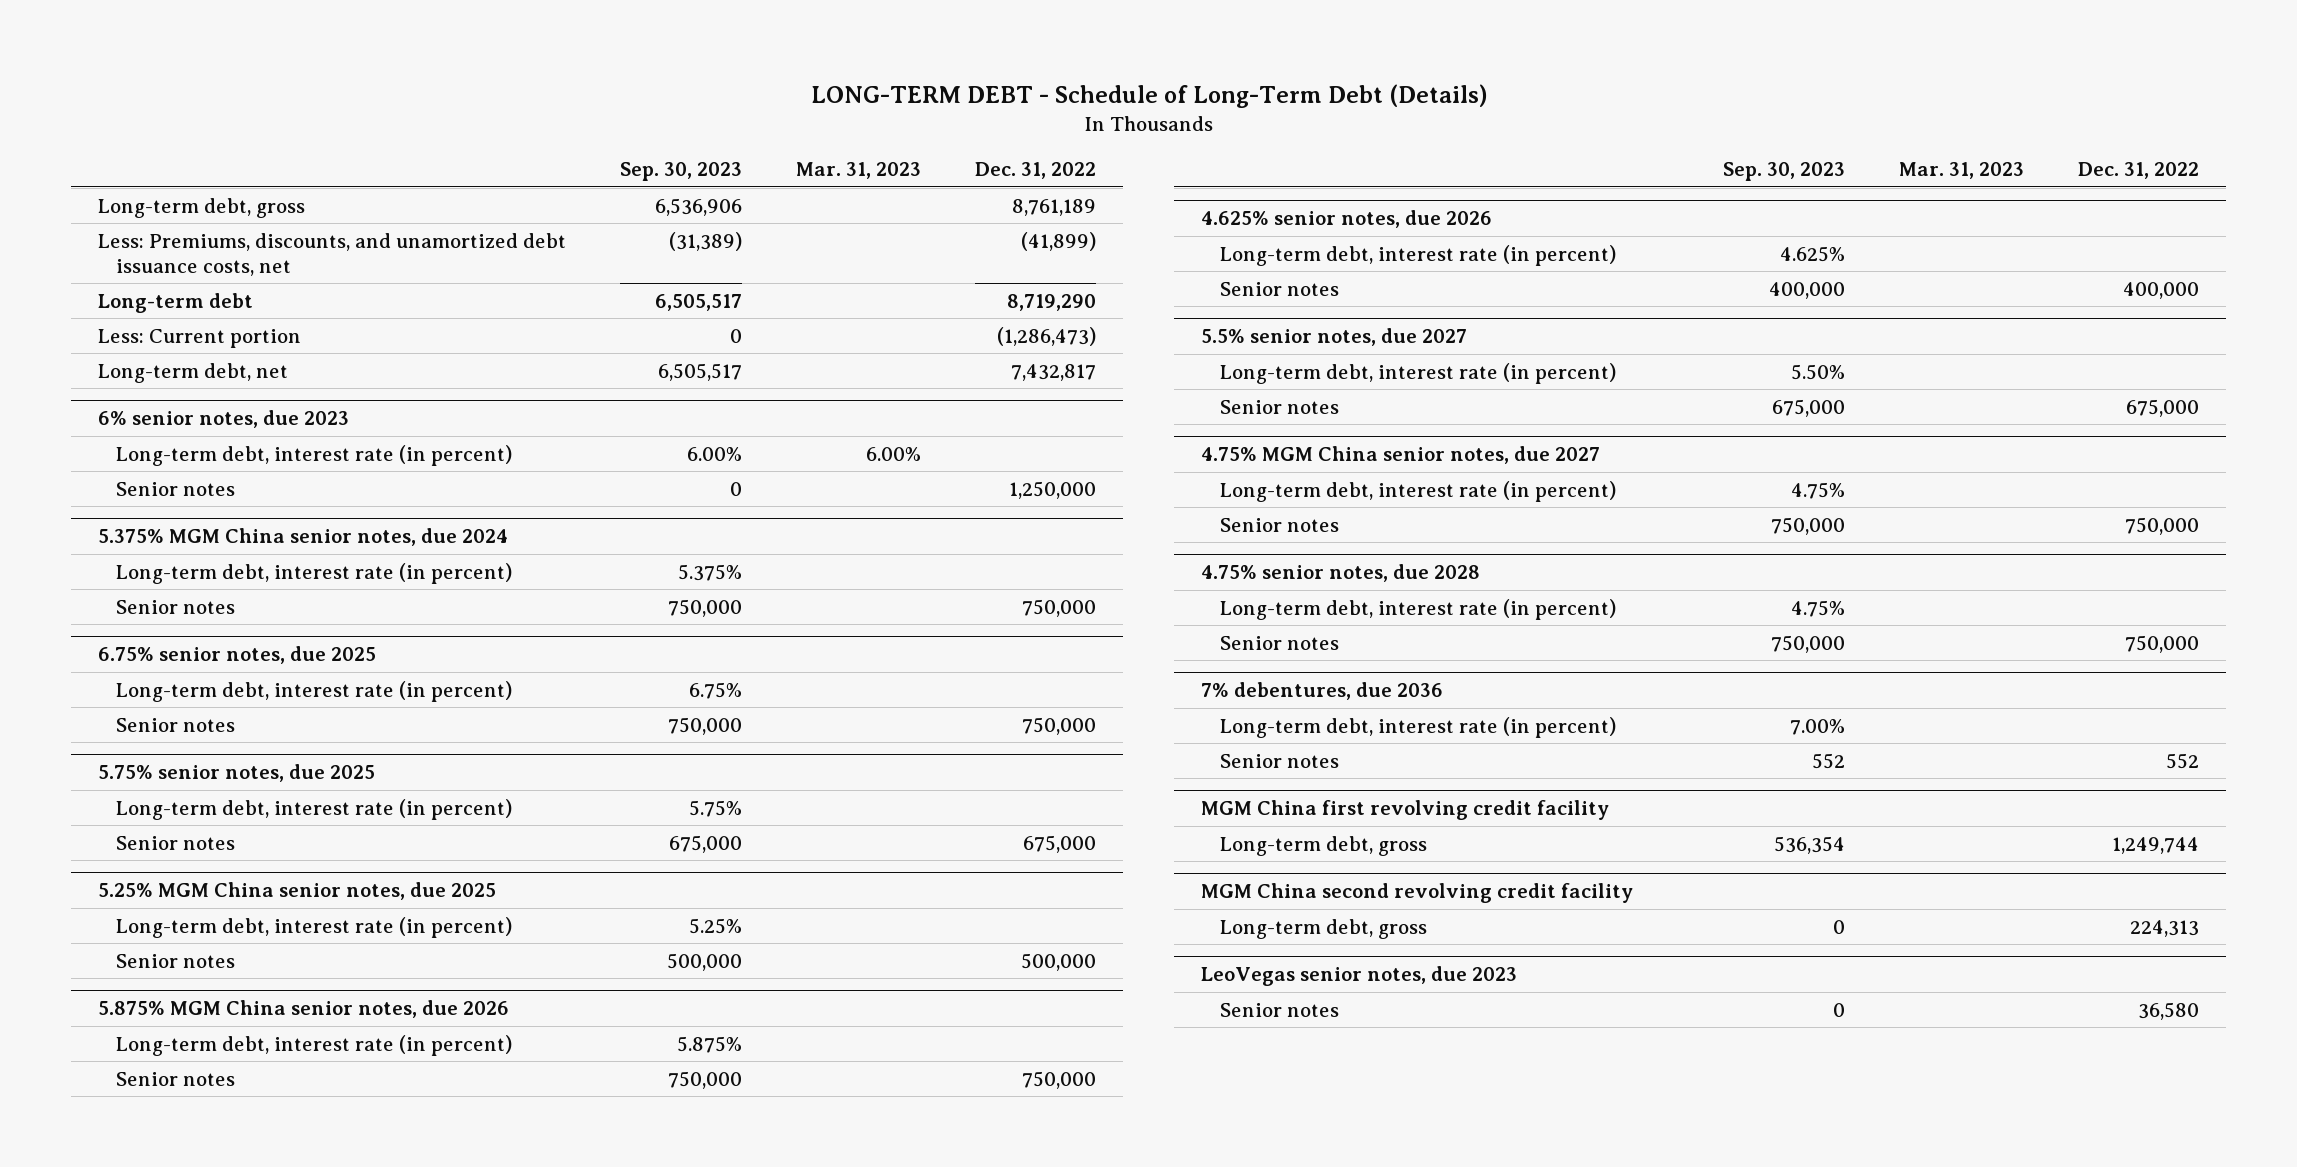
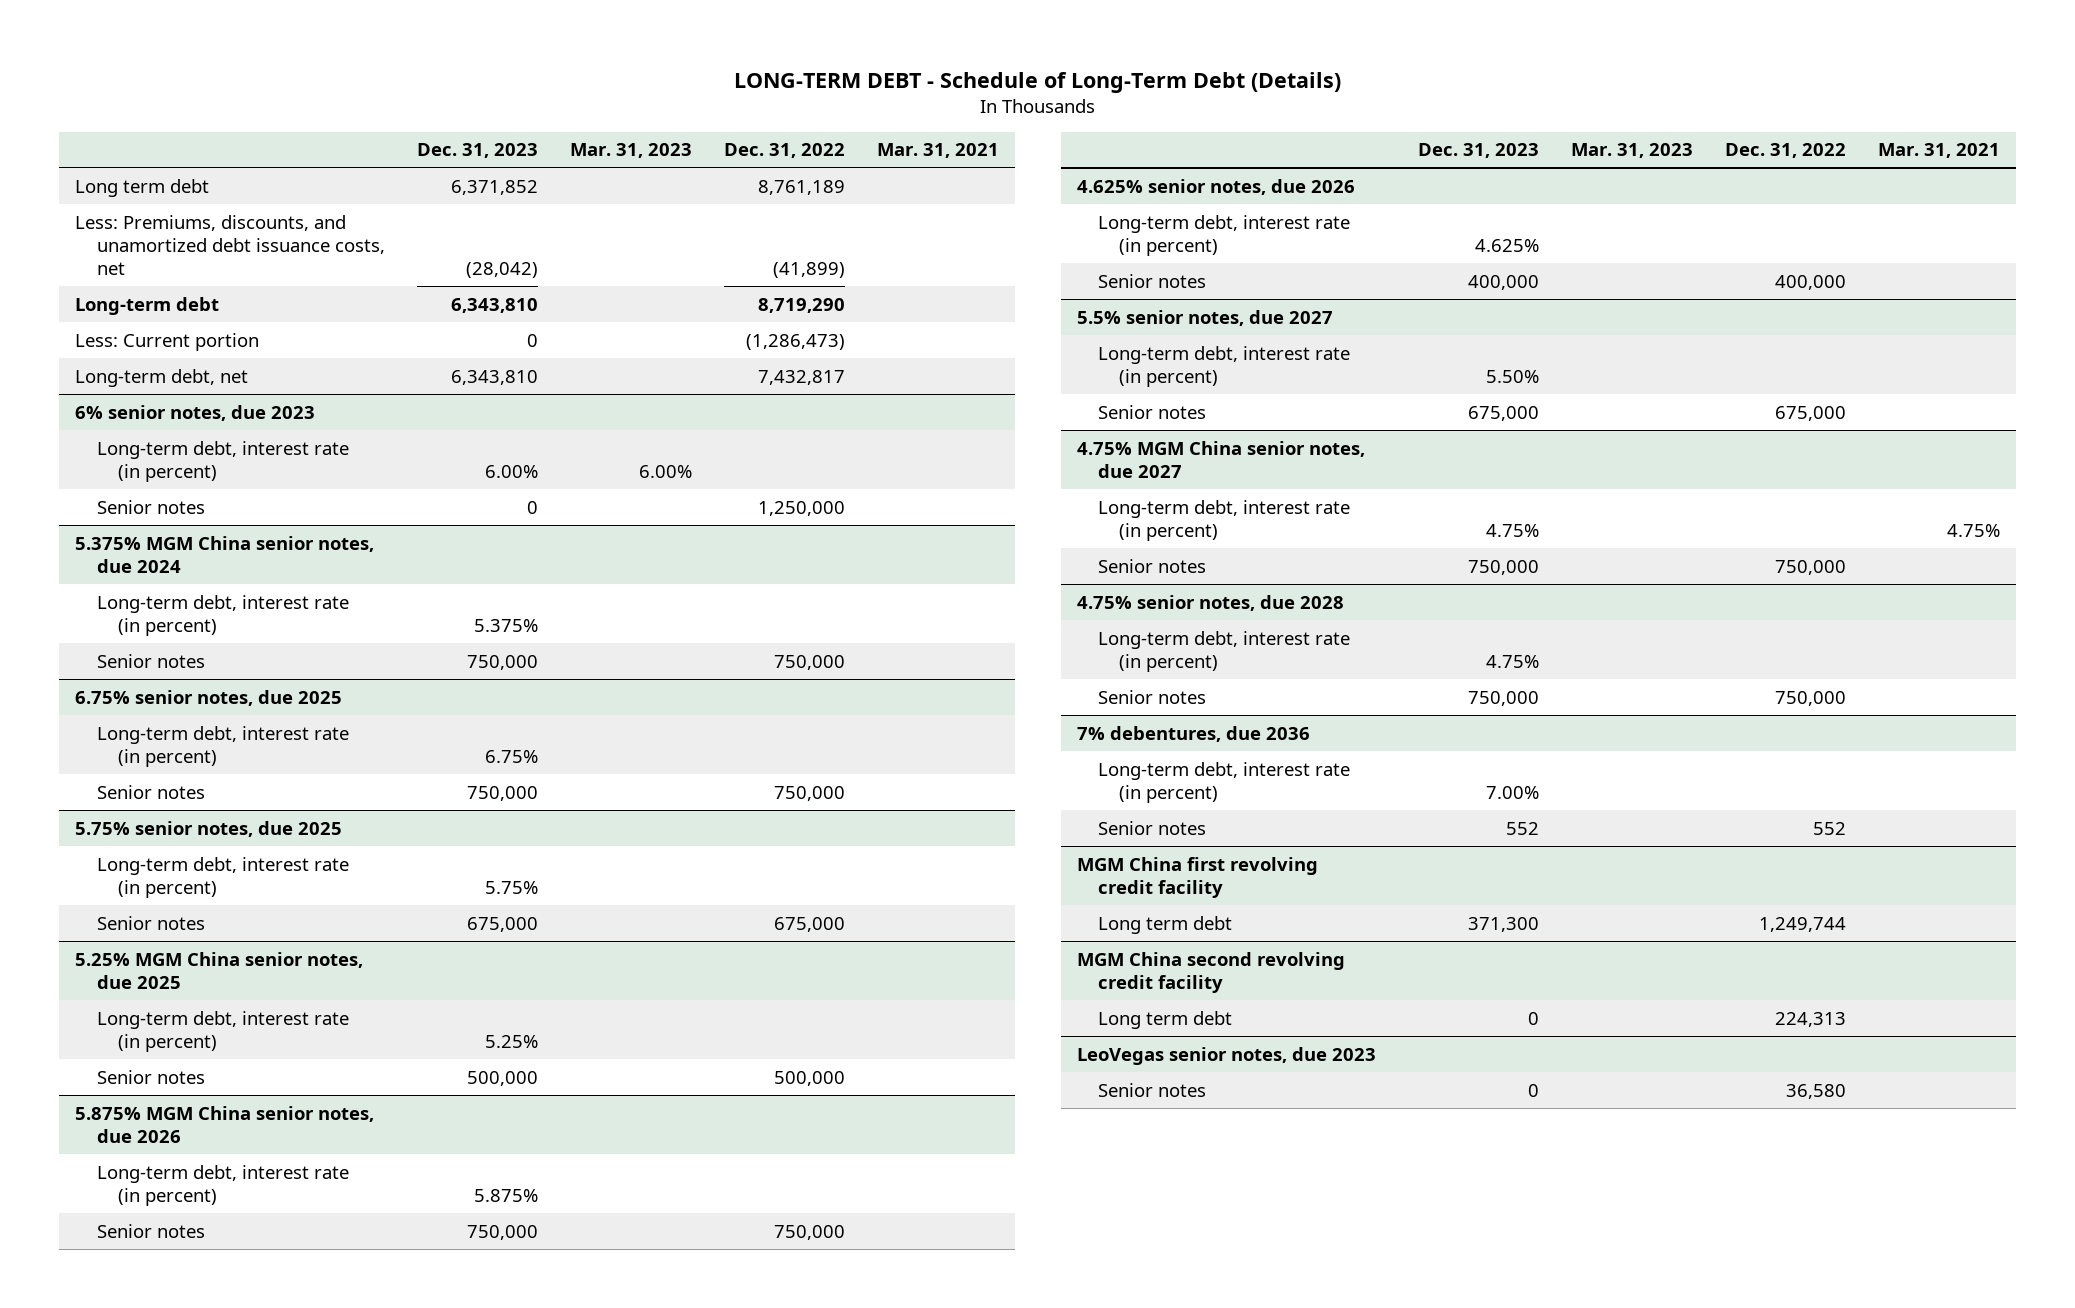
[619,162,742,182] Sep. 30, 2023 -> none
none -> [416,143,538,159] Dec. 31, 2023
none -> [876,143,999,159] Mar. 31, 2021
[97,197,305,218] Long-term debt, gross -> [75,178,210,197] Long term debt
[1219,835,1427,856] Long-term debt, gross -> [1097,915,1232,934] Long term debt
[1219,918,1427,939] Long-term debt, gross -> [1097,1010,1232,1029] Long term debt

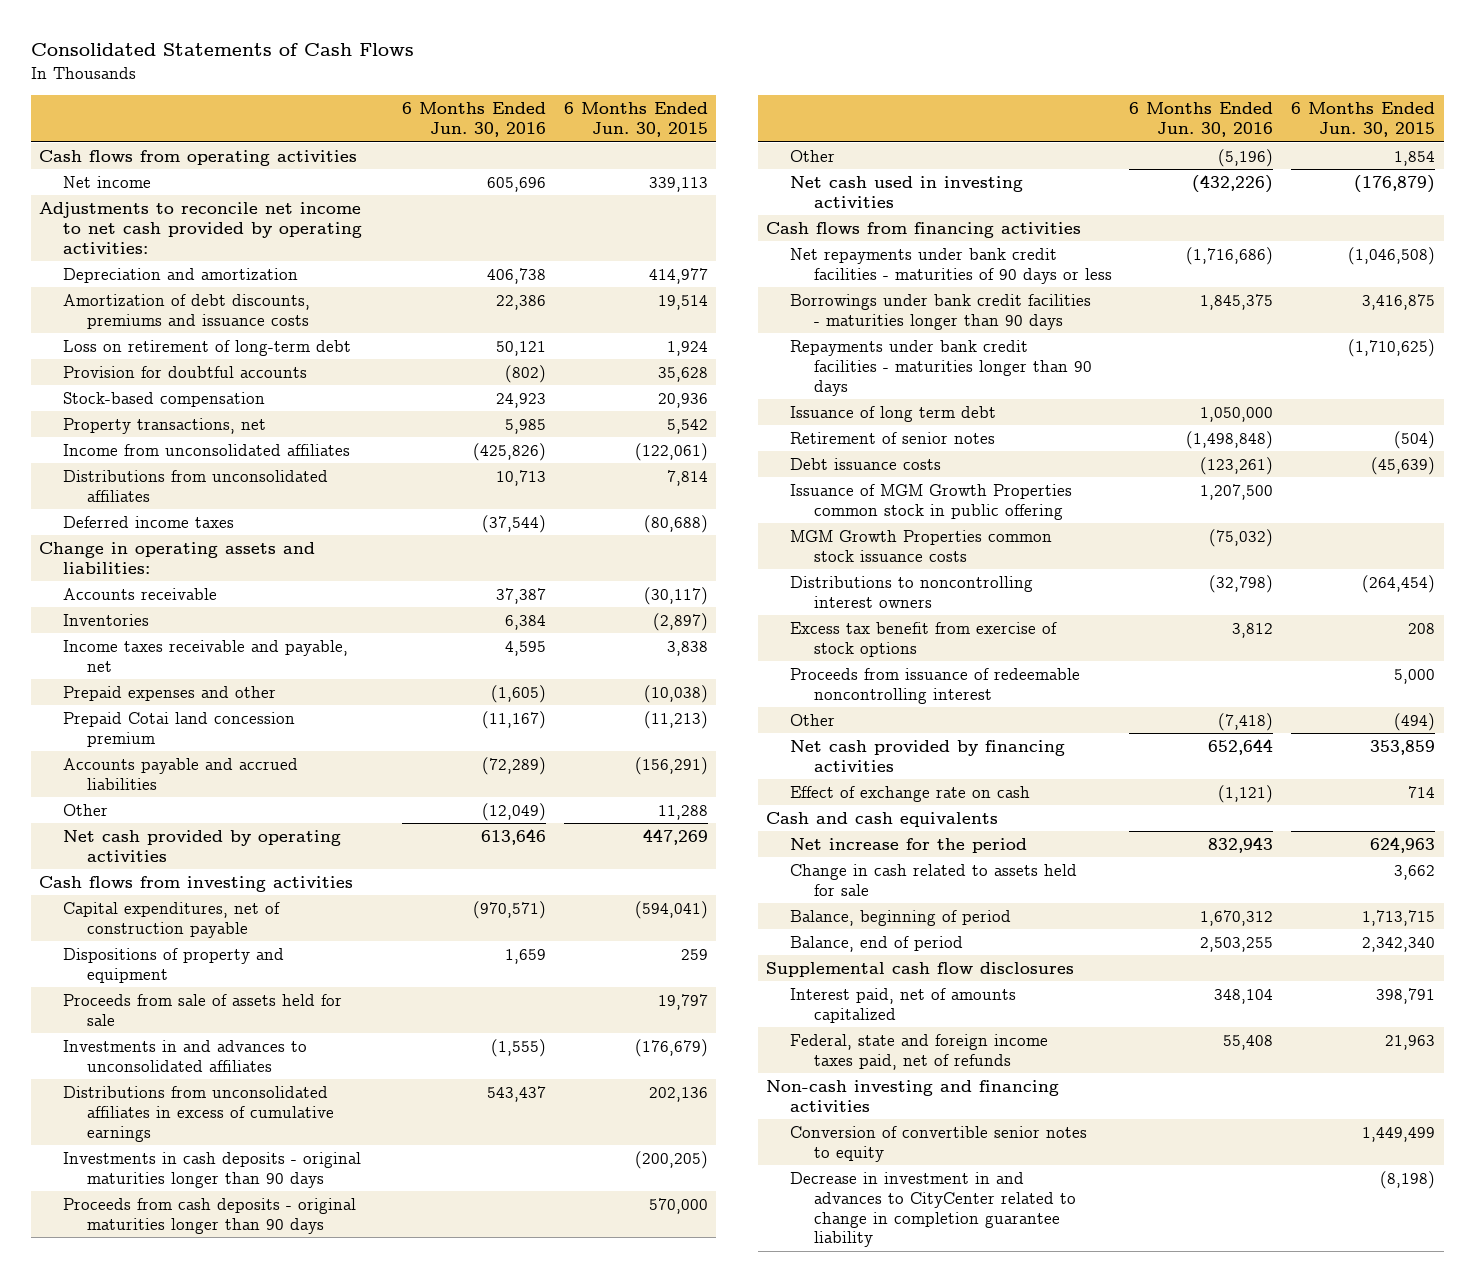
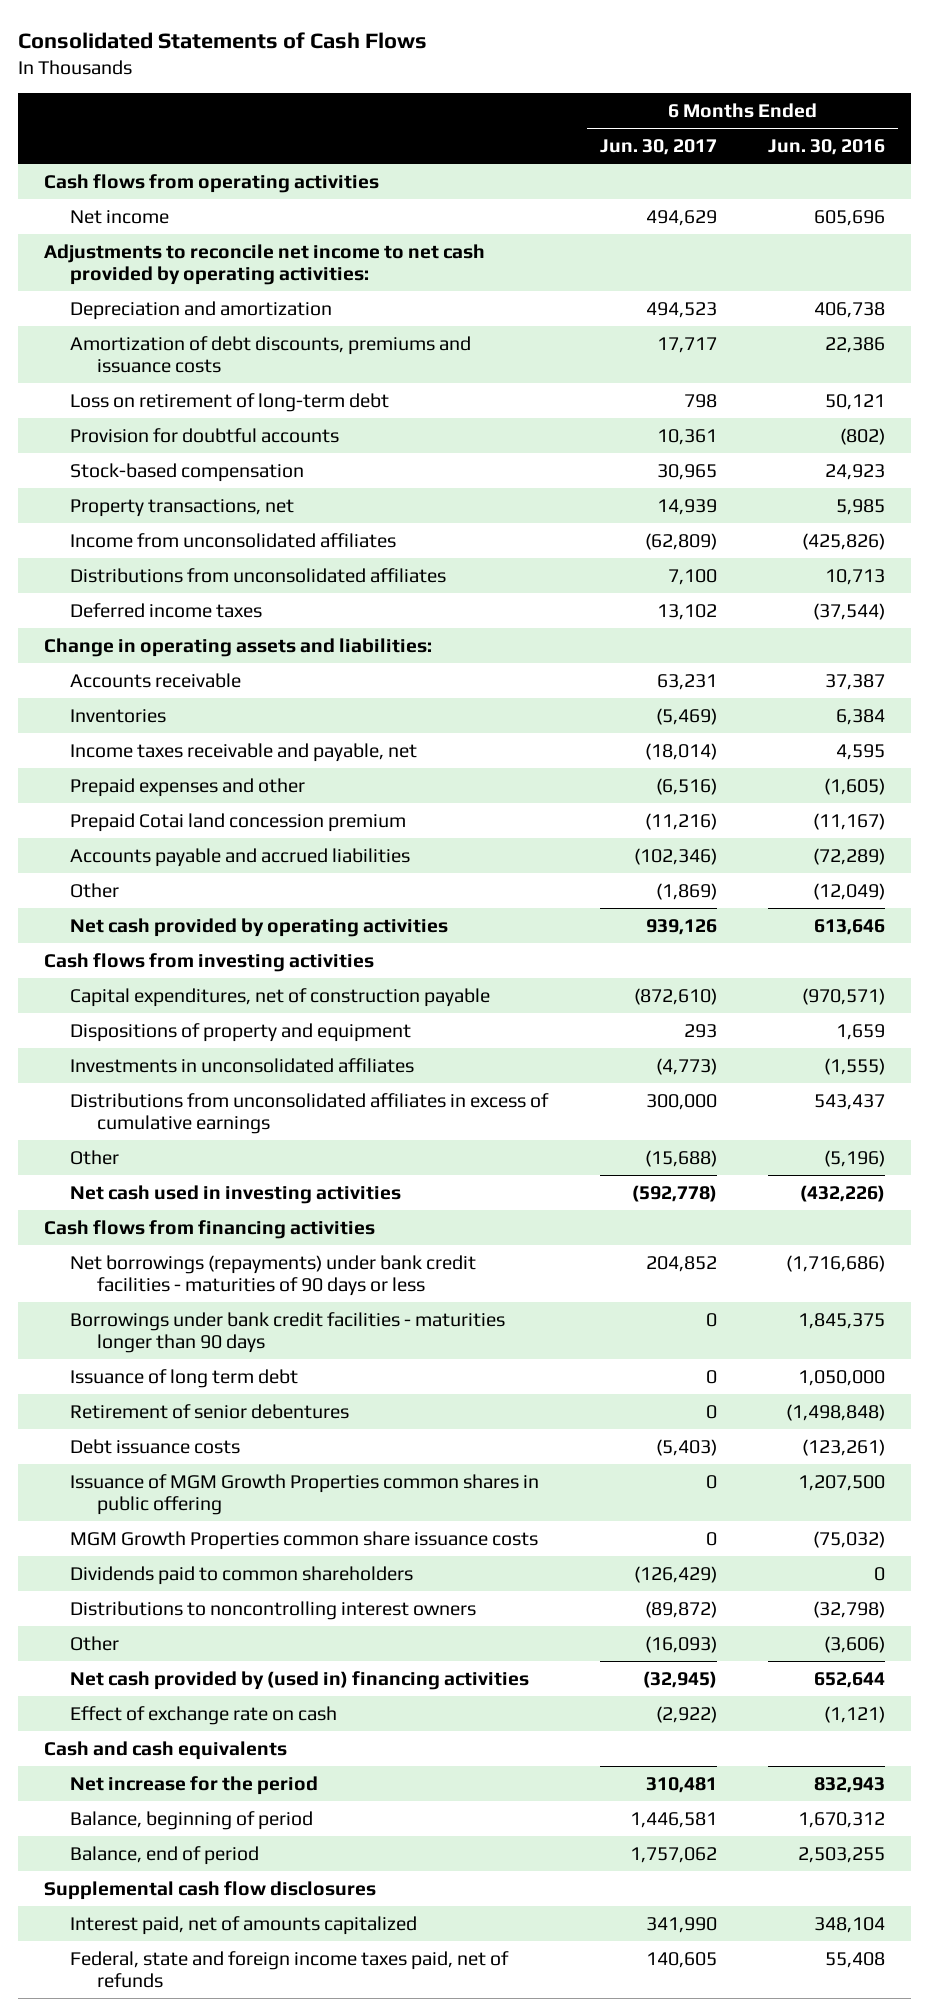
[563,102,708,138] 6 Months Ended Jun. 30, 2015 -> none
none -> [599,139,717,156] Jun. 30, 2017
[63,993,343,1026] Proceeds from sale of assets held for sale -> none
[63,1039,308,1072] Investments in and advances to unconsolidated affiliates -> [70,1057,415,1073] Investments in unconsolidated affiliates
[63,1151,362,1188] Investments in cash deposits - original maturities longer than 90 days -> none
[63,1197,357,1234] Proceeds from cash deposits - original maturities longer than 90 days -> none
[790,247,1113,284] Net repayments under bank credit facilities - maturities of 90 days or less -> [70,1254,477,1297] Net borrowings (repayments) under bank credit facilities - maturities of 90 days or less
[790,339,1093,396] Repayments under bank credit facilities - maturities longer than 90 days -> none
[790,431,996,444] Retirement of senior notes -> [70,1403,350,1419] Retirement of senior debentures
[790,483,1073,520] Issuance of MGM Growth Properties common stock in public offering -> [70,1473,540,1516] Issuance of MGM Growth Properties common shares in public offering
[790,529,1053,562] MGM Growth Properties common stock issuance costs -> [70,1530,539,1550] MGM Growth Properties common share issuance costs
none -> [70,1565,414,1585] Dividends paid to common shareholders
[790,621,1058,657] Excess tax benefit from exercise of stock options -> none
[790,667,1081,704] Proceeds from issuance of redeemable noncontrolling interest -> none
[1218,712,1274,731] (7,418) -> [824,1635,886,1653] (3,606)
[790,739,1066,772] Net cash provided by financing activities -> [70,1670,530,1690] Net cash provided by (used in) financing activities
[790,863,1078,896] Change in cash related to assets held for sale -> none
[766,1079,1060,1112] Non-cash investing and financing activities -> none
[790,1125,1088,1162] Conversion of convertible senior notes to equity -> none
[790,1171,1077,1248] Decrease in investment in and advances to CityCenter related to change in completion guarantee liability -> none

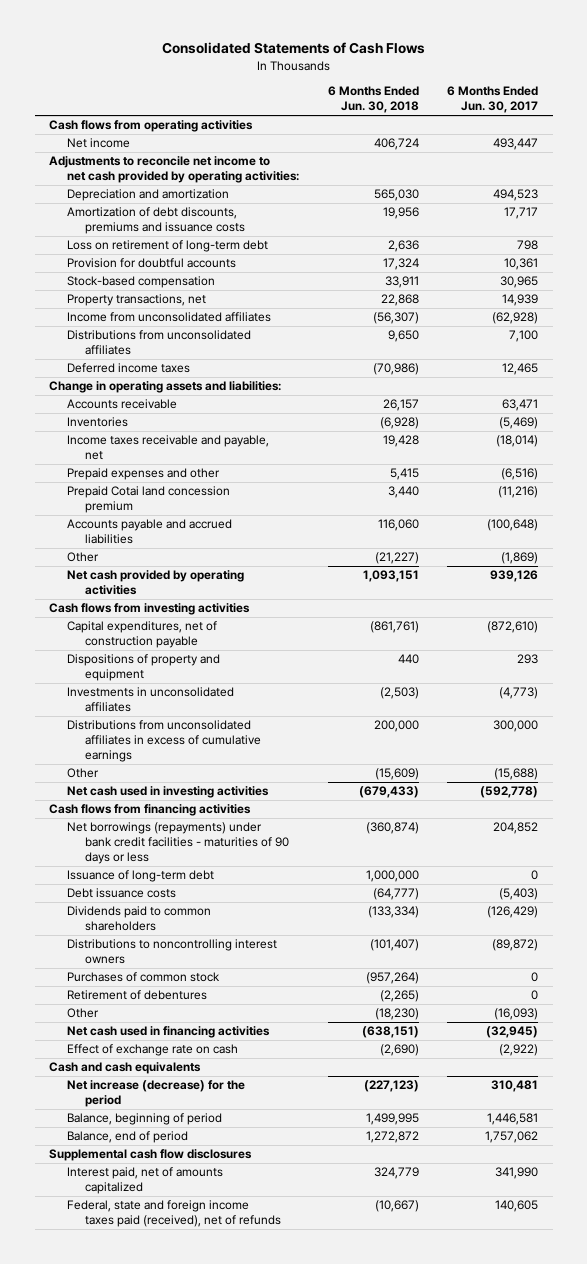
[768,139,886,156] Jun. 30, 2016 -> none
none -> [327,86,419,114] 6 Months Ended Jun. 30, 2018
[645,209,717,226] 494,629 -> [493,138,539,151] 493,447
[644,532,717,550] (62,809) -> [492,312,539,325] (62,928)
[656,603,717,620] 13,102 -> [502,363,539,376] 12,465
[656,673,717,690] 63,231 -> [502,399,539,412] 63,471
[633,847,717,865] (102,346) -> [487,519,539,532] (100,648)
[70,1311,506,1354] Borrowings under bank credit facilities - maturities longer than 90 days -> none
[70,1403,350,1419] Retirement of senior debentures -> none
[70,1368,299,1388] Issuance of long term debt -> [67,870,215,883] Issuance of long-term debt
[70,1473,540,1516] Issuance of MGM Growth Properties common shares in public offering -> none
[70,1530,539,1550] MGM Growth Properties common share issuance costs -> none
none -> [67,972,221,983] Purchases of common stock
none -> [67,990,208,1001] Retirement of debentures
[70,1670,530,1690] Net cash provided by (used in) financing activities -> [67,1026,271,1039] Net cash used in financing activities
[70,1775,319,1795] Net increase for the period -> [67,1080,246,1108] Net increase (decrease) for the period
[70,1950,510,1989] Federal, state and foreign income taxes paid, net of refunds -> [67,1200,282,1228] Federal, state and foreign income taxes paid (received), net of refunds

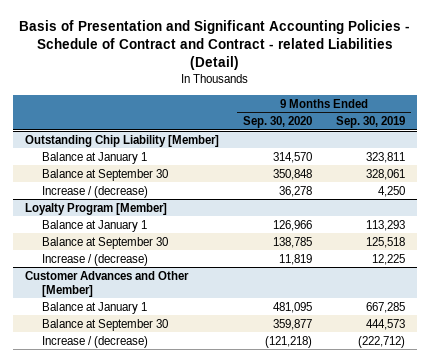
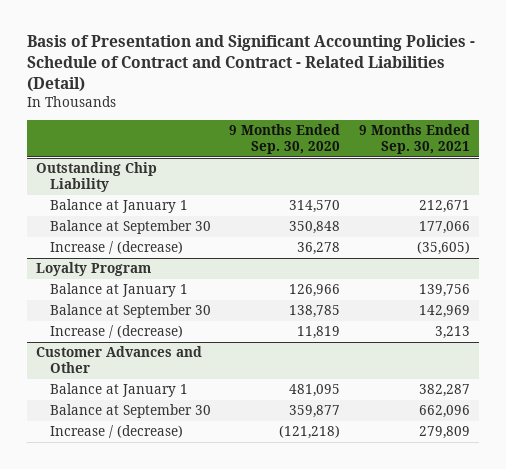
[18,19,410,71] Basis of Presentation and Significant Accounting Policies - Schedule of Contract and Contract - related Liabilities (Detail) -> [26,35,475,92] Basis of Presentation and Significant Accounting Policies - Schedule of Contract and Contract - Related Liabilities (Detail)
[336,115,406,128] Sep. 30, 2019 -> none
none -> [358,124,470,155] 9 Months Ended Sep. 30, 2021
[24,134,219,147] Outstanding Chip Liability [Member] -> [35,162,157,193] Outstanding Chip Liability
[24,202,167,215] Loyalty Program [Member] -> [35,262,151,277] Loyalty Program
[24,270,189,297] Customer Advances and Other [Member] -> [35,346,202,374] Customer Advances and Other

